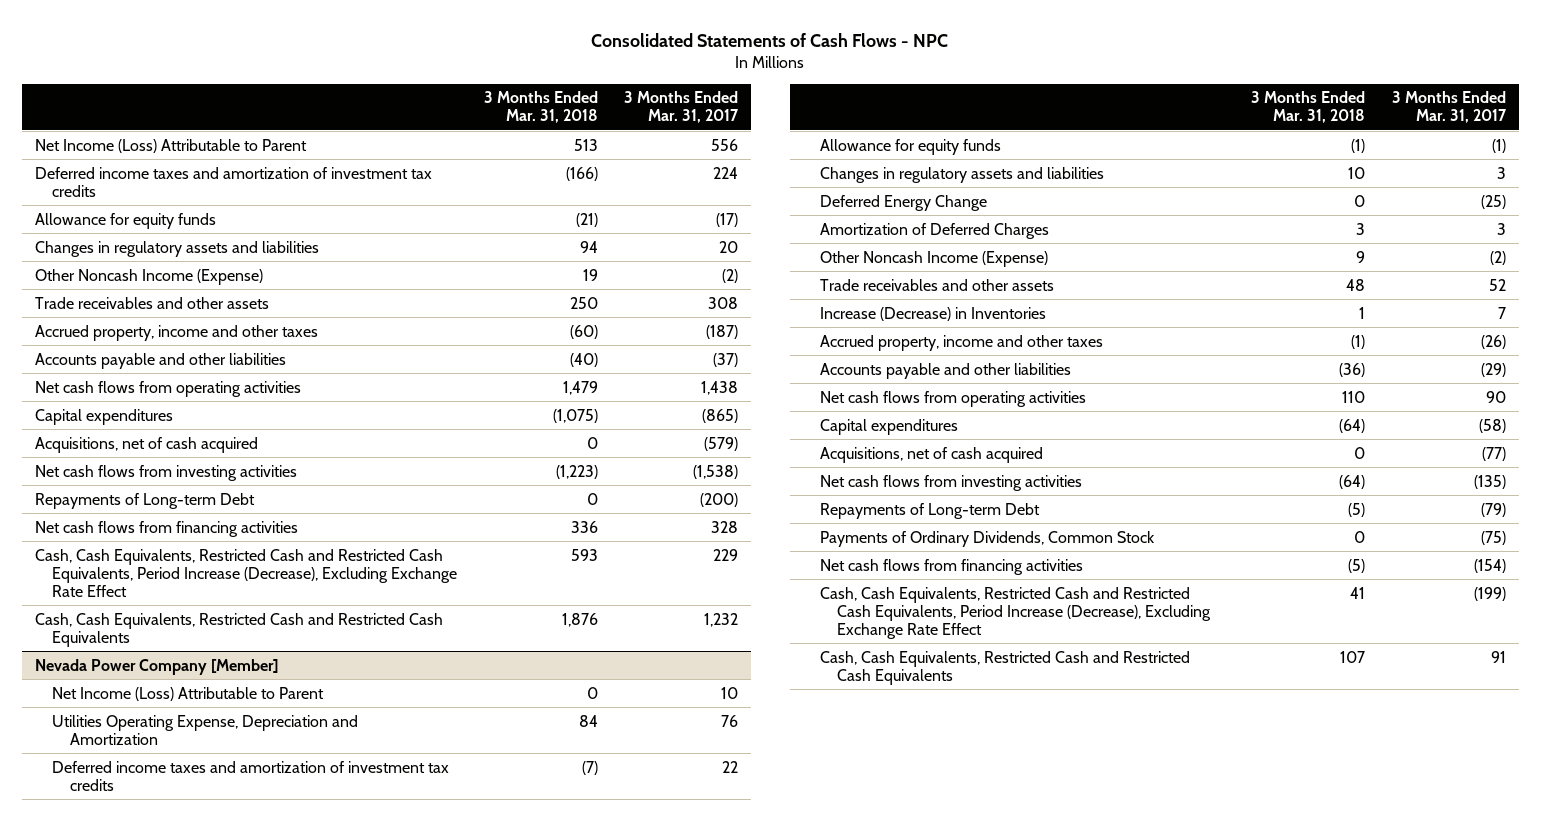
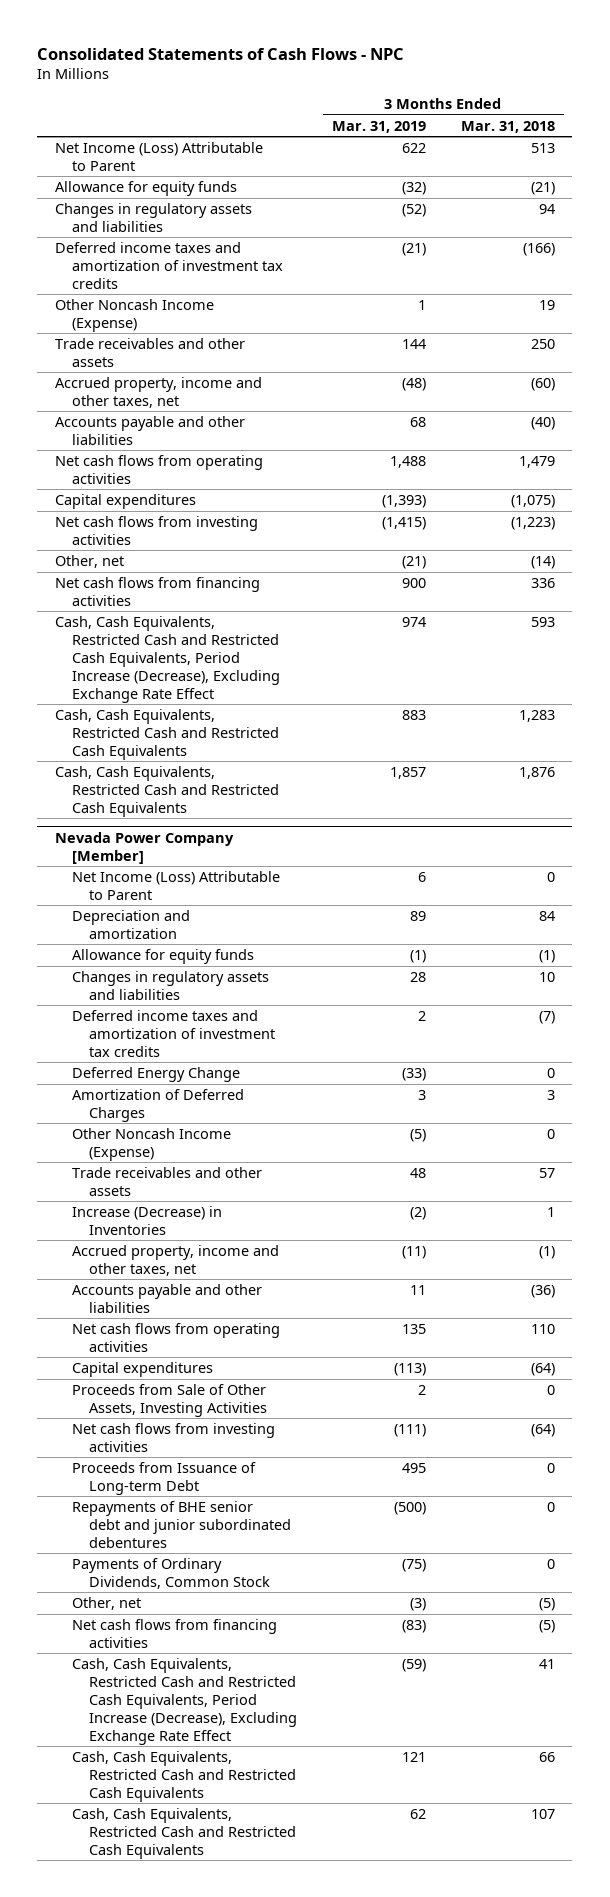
[623,91,739,124] 3 Months Ended Mar. 31, 2017 -> none
none -> [331,120,426,133] Mar. 31, 2019
[35,166,433,197] Deferred income taxes and amortization of investment tax credits -> [54,241,283,289] Deferred income taxes and amortization of investment tax credits
[35,324,319,341] Accrued property, income and other taxes -> [54,376,262,408] Accrued property, income and other taxes, net
[35,436,259,453] Acquisitions, net of cash acquired -> none
[35,492,256,509] Repayments of Long-term Debt -> none
none -> [54,554,124,568] Other, net
none -> [54,708,279,760] Cash, Cash Equivalents, Restricted Cash and Restricted Cash Equivalents
[52,714,359,745] Utilities Operating Expense, Depreciation and Amortization -> [71,909,190,939] Depreciation and amortization
[52,760,450,791] Deferred income taxes and amortization of investment tax credits -> [71,1009,275,1057] Deferred income taxes and amortization of investment tax credits
[1356,250,1366,263] 9 -> [546,1128,555,1139] 0
[1346,278,1366,291] 48 -> [538,1167,555,1178] 57
[820,334,1104,351] Accrued property, income and other taxes -> [71,1244,279,1276] Accrued property, income and other taxes, net
[820,446,1044,463] Acquisitions, net of cash acquired -> none
none -> [71,1383,267,1417] Proceeds from Sale of Other Assets, Investing Activities
none -> [71,1461,256,1495] Proceeds from Issuance of Long-term Debt
[820,502,1041,519] Repayments of Long-term Debt -> [71,1500,291,1548] Repayments of BHE senior debt and junior subordinated debentures
[1348,502,1366,517] (5) -> [546,1501,555,1512] 0
none -> [71,1596,141,1610] Other, net
none -> [71,1750,296,1802] Cash, Cash Equivalents, Restricted Cash and Restricted Cash Equivalents

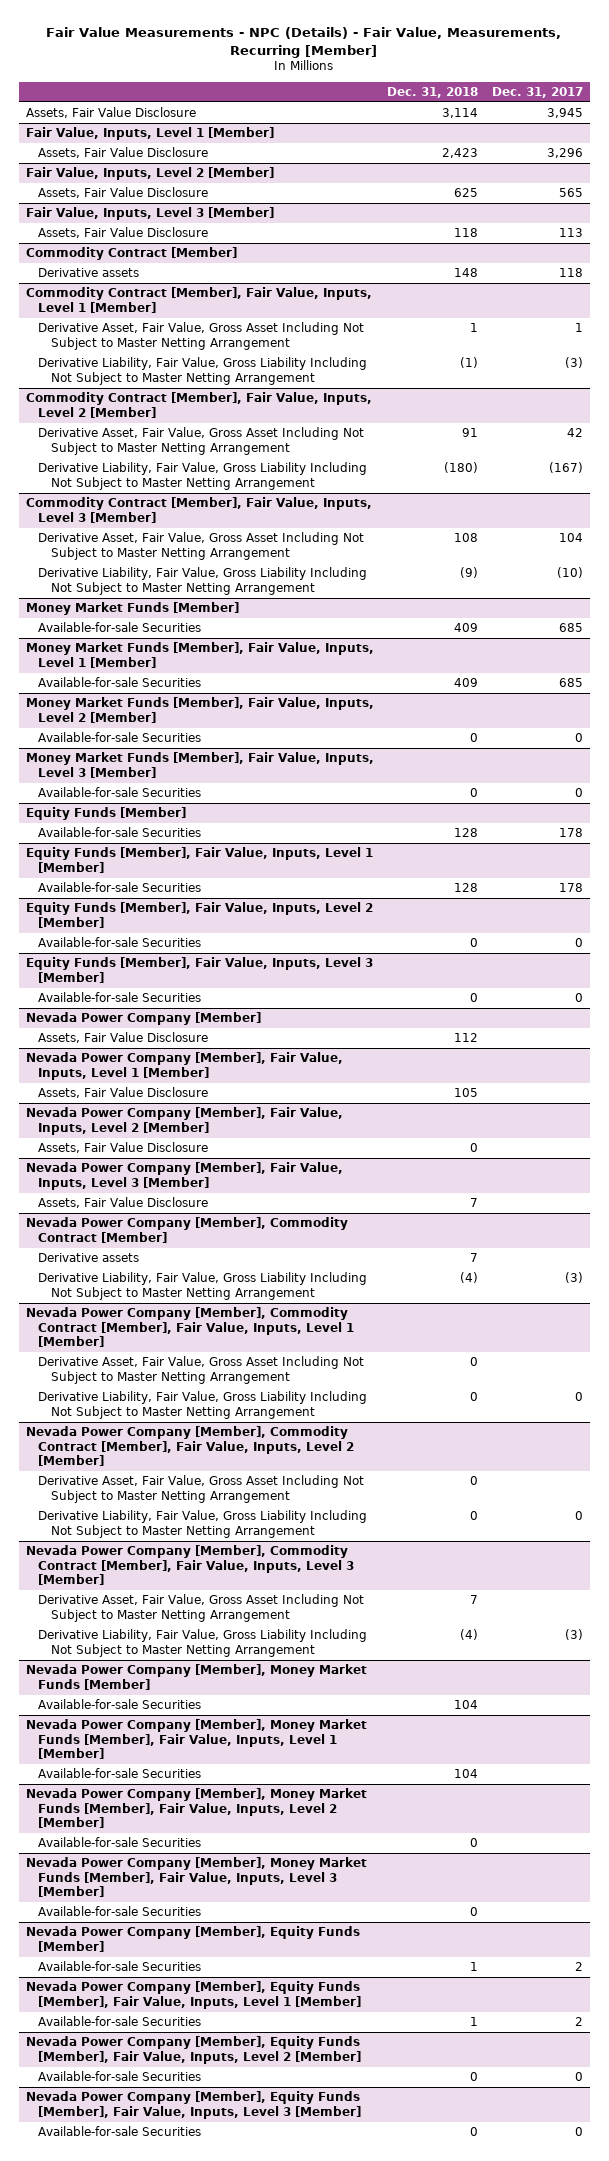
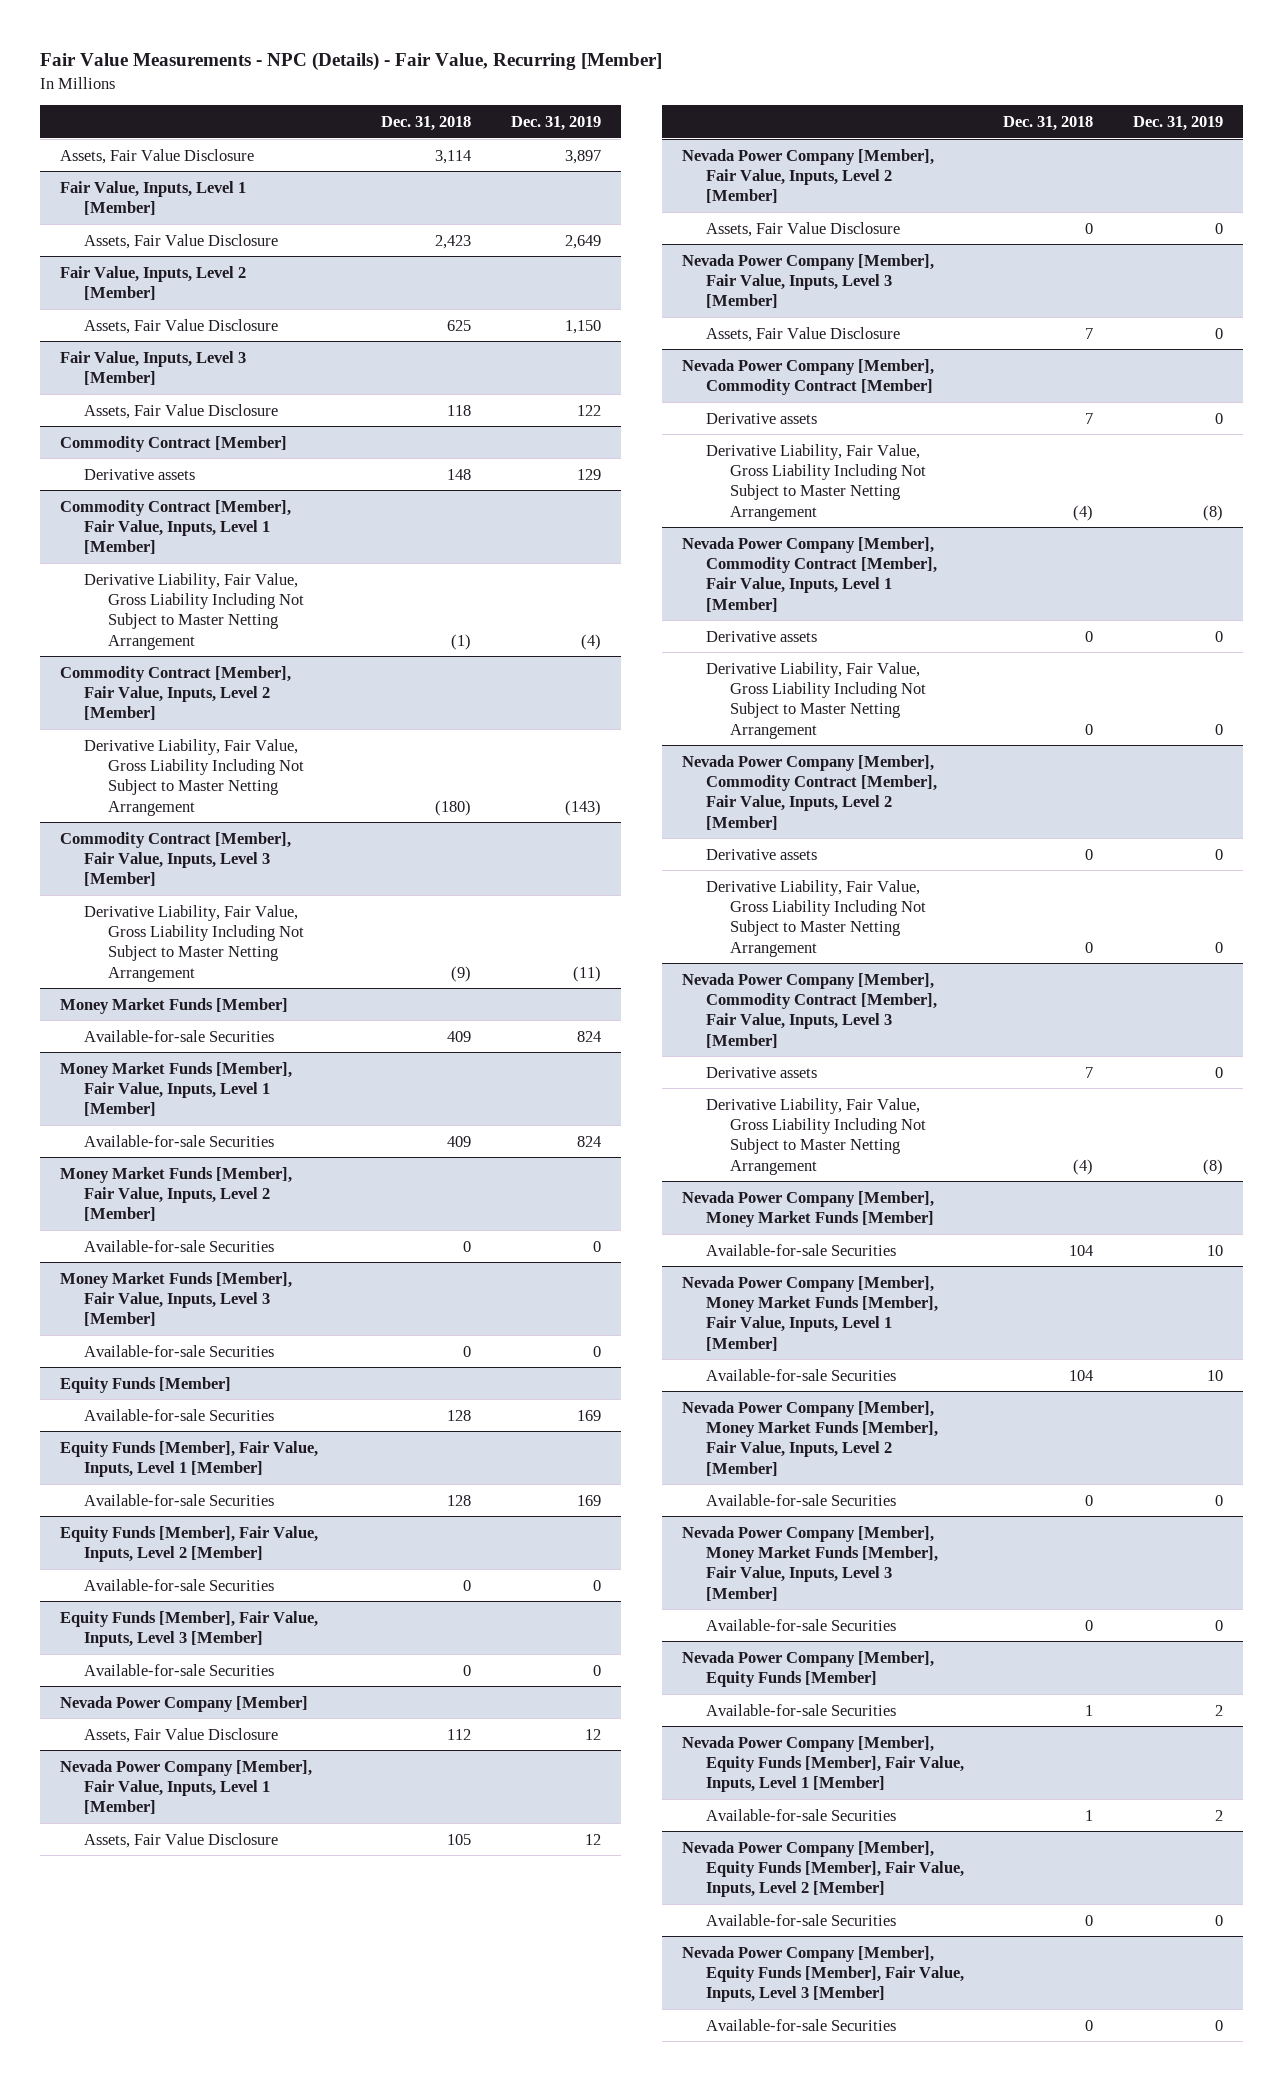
[46,26,562,58] Fair Value Measurements - NPC (Details) - Fair Value, Measurements, Recurring [Member] -> [40,52,663,72] Fair Value Measurements - NPC (Details) - Fair Value, Recurring [Member]
[492,86,584,98] Dec. 31, 2017 -> none
none -> [510,115,601,131] Dec. 31, 2019
[38,322,365,350] Derivative Asset, Fair Value, Gross Asset Including Not Subject to Master Netting Arrangement -> none
[38,427,365,455] Derivative Asset, Fair Value, Gross Asset Including Not Subject to Master Netting Arrangement -> none
[38,532,365,560] Derivative Asset, Fair Value, Gross Asset Including Not Subject to Master Netting Arrangement -> none
[38,1356,365,1384] Derivative Asset, Fair Value, Gross Asset Including Not Subject to Master Netting Arrangement -> none
none -> [705,630,817,642] Derivative assets
[38,1475,365,1503] Derivative Asset, Fair Value, Gross Asset Including Not Subject to Master Netting Arrangement -> none
none -> [705,848,817,860] Derivative assets
[38,1594,365,1622] Derivative Asset, Fair Value, Gross Asset Including Not Subject to Master Netting Arrangement -> none
none -> [705,1066,817,1078] Derivative assets

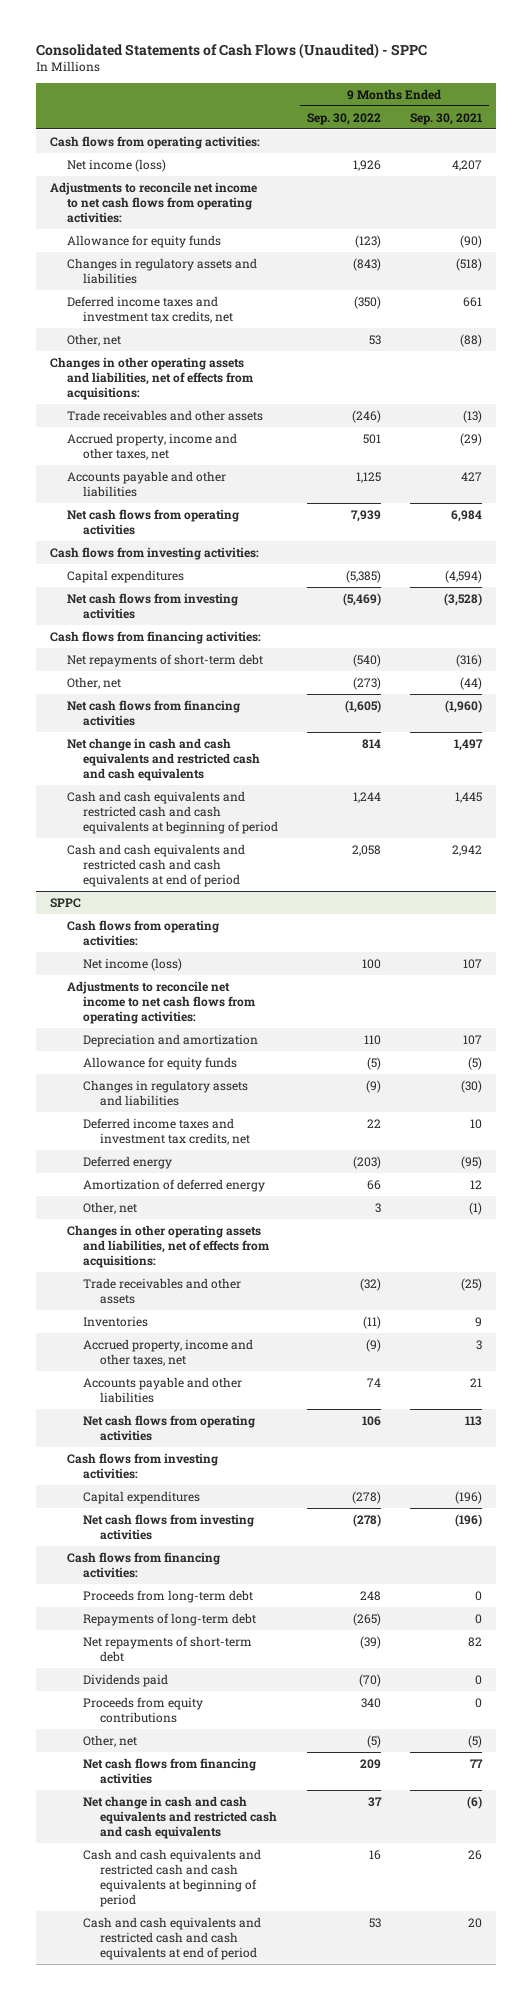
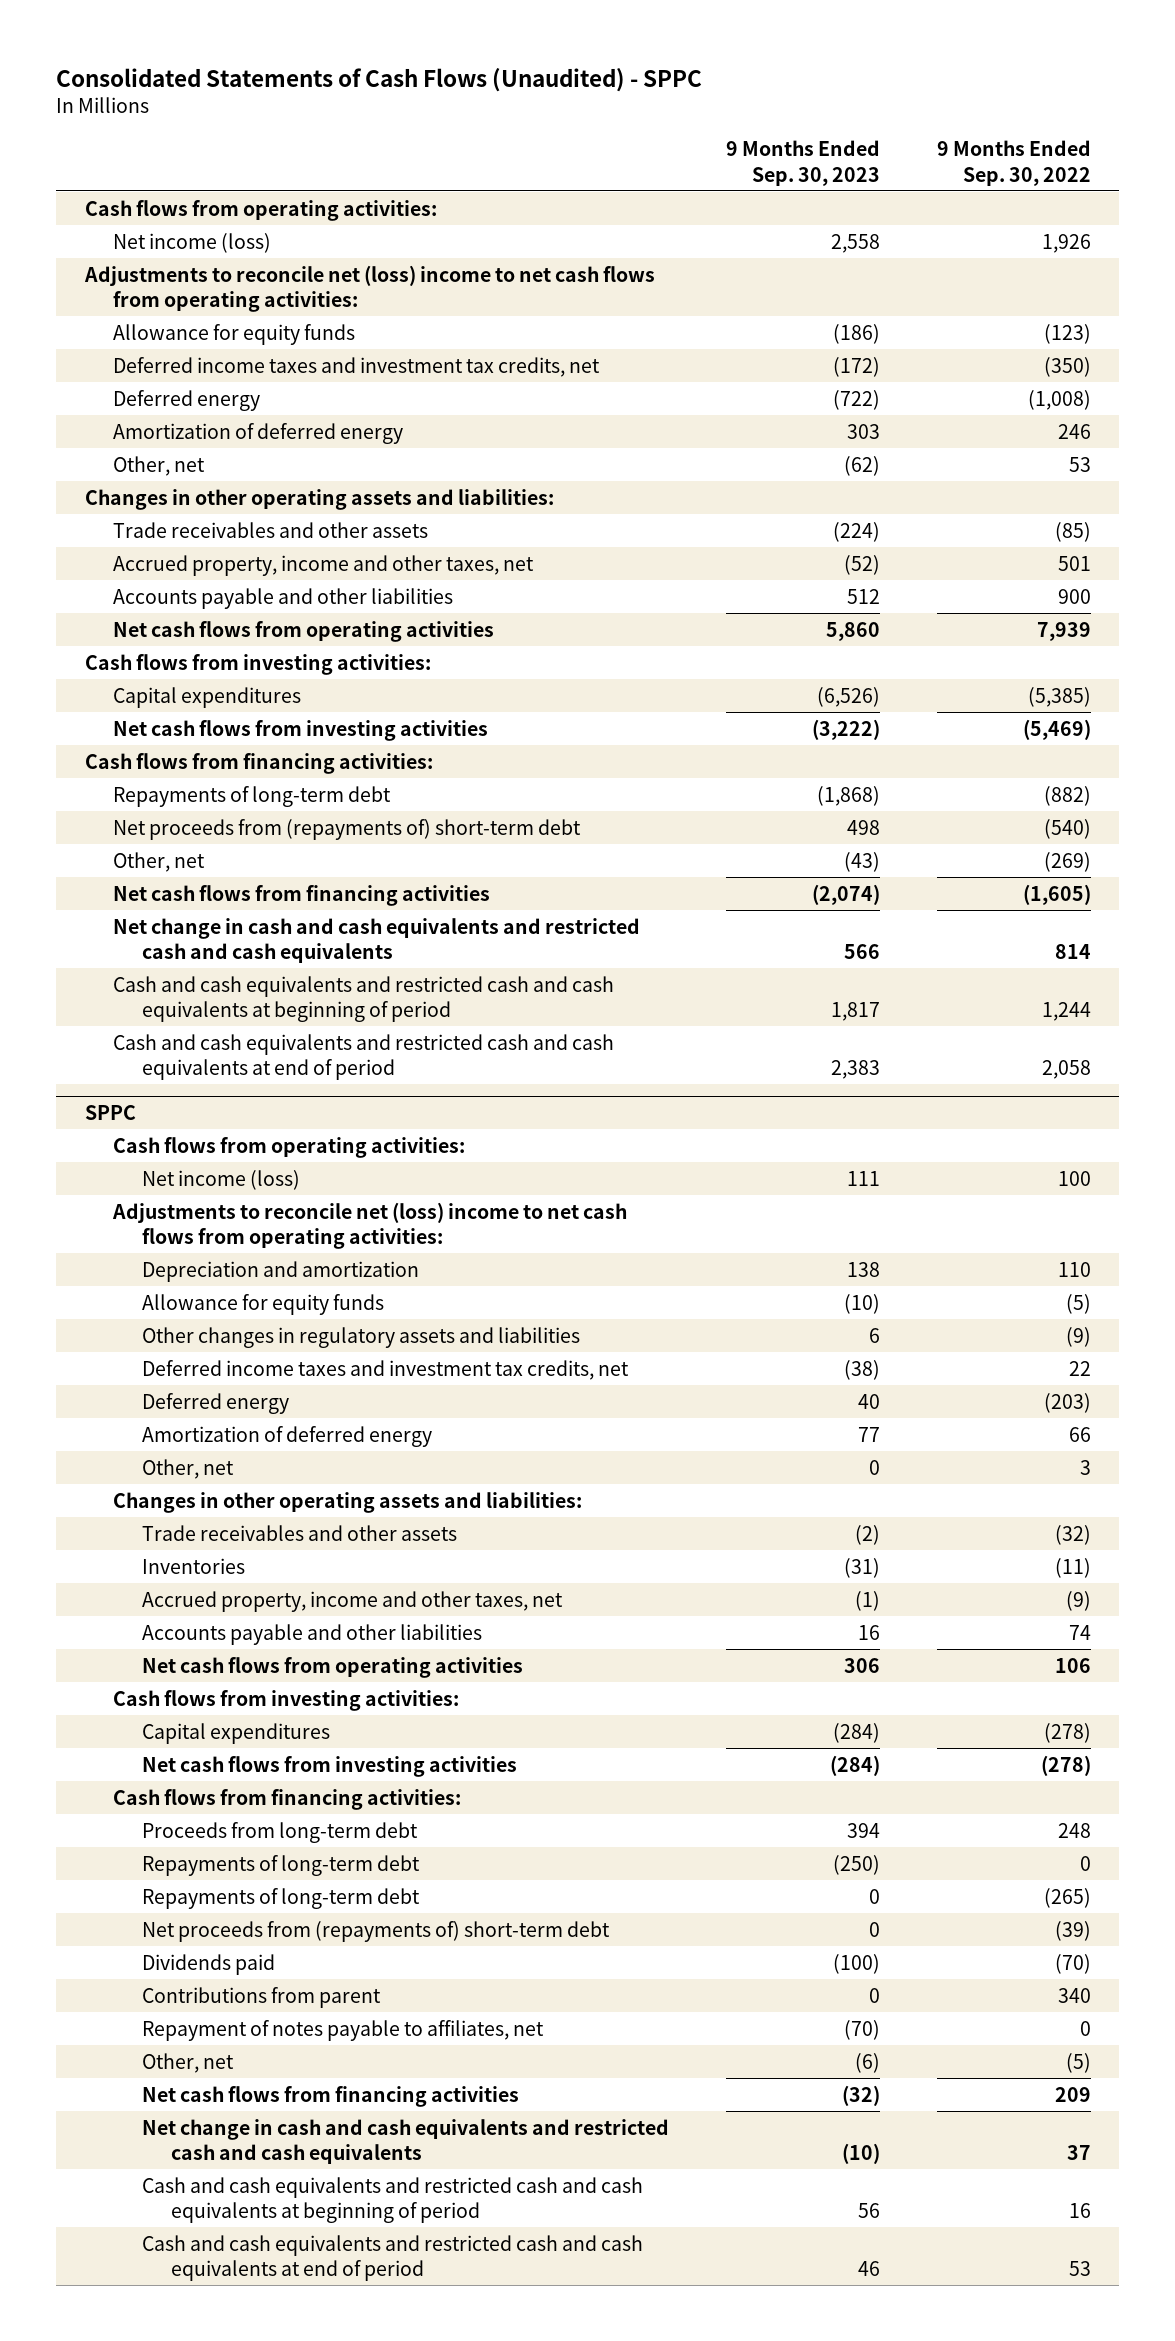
[409,112,482,125] Sep. 30, 2021 -> none
none -> [725,140,880,186] 9 Months Ended Sep. 30, 2023
[50,181,258,224] Adjustments to reconcile net income to net cash flows from operating activities: -> [83,264,655,312] Adjustments to reconcile net (loss) income to net cash flows from operating activities:
[66,257,257,284] Changes in regulatory assets and liabilities -> none
none -> [113,389,261,411] Deferred energy
none -> [113,422,404,444] Amortization of deferred energy
[50,356,253,401] Changes in other operating assets and liabilities, net of effects from acquisitions: -> [84,488,554,510] Changes in other operating assets and liabilities:
[352,409,382,423] (246) -> [1054,521,1091,542] (85)
[356,471,382,483] 1,125 -> [1057,588,1091,604] 900
none -> [113,785,392,807] Repayments of long-term debt
[66,653,263,667] Net repayments of short-term debt -> [113,818,582,840] Net proceeds from (repayments of) short-term debt
[353,676,382,690] (273) -> [1043,851,1091,872] (269)
[66,980,256,1025] Adjustments to reconcile net income to net cash flows from operating activities: -> [112,1201,628,1249] Adjustments to reconcile net (loss) income to net cash flows from operating activities:
[83,1079,249,1106] Changes in regulatory assets and liabilities -> [141,1326,580,1348] Other changes in regulatory assets and liabilities
[66,1224,270,1269] Changes in other operating assets and liabilities, net of effects from acquisitions: -> [113,1491,583,1513] Changes in other operating assets and liabilities:
none -> [141,1854,420,1876] Repayments of long-term debt
[83,1635,253,1662] Net repayments of short-term debt -> [141,1920,610,1942] Net proceeds from (repayments of) short-term debt
[83,1696,204,1723] Proceeds from equity contributions -> [141,1986,381,2008] Contributions from parent
none -> [141,2019,544,2041] Repayment of notes payable to affiliates, net

